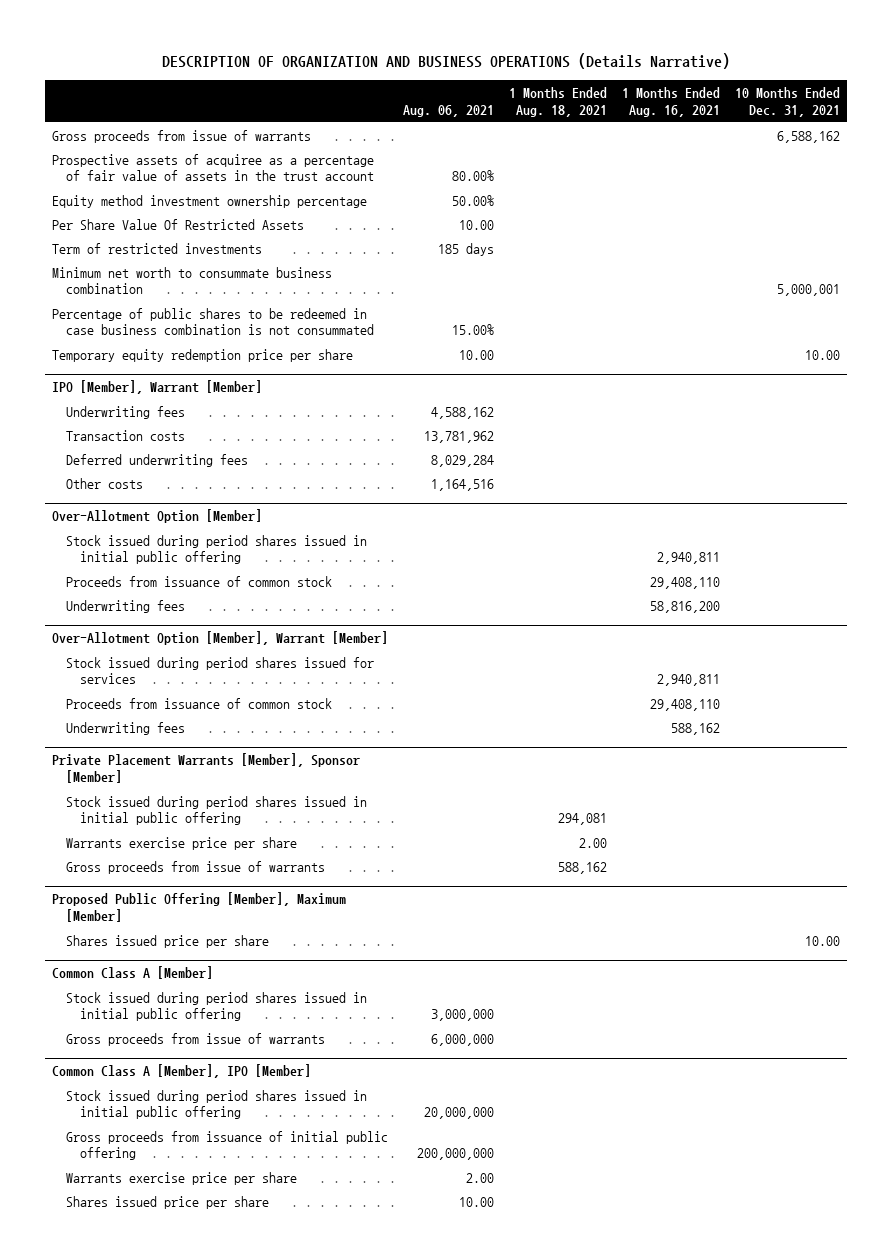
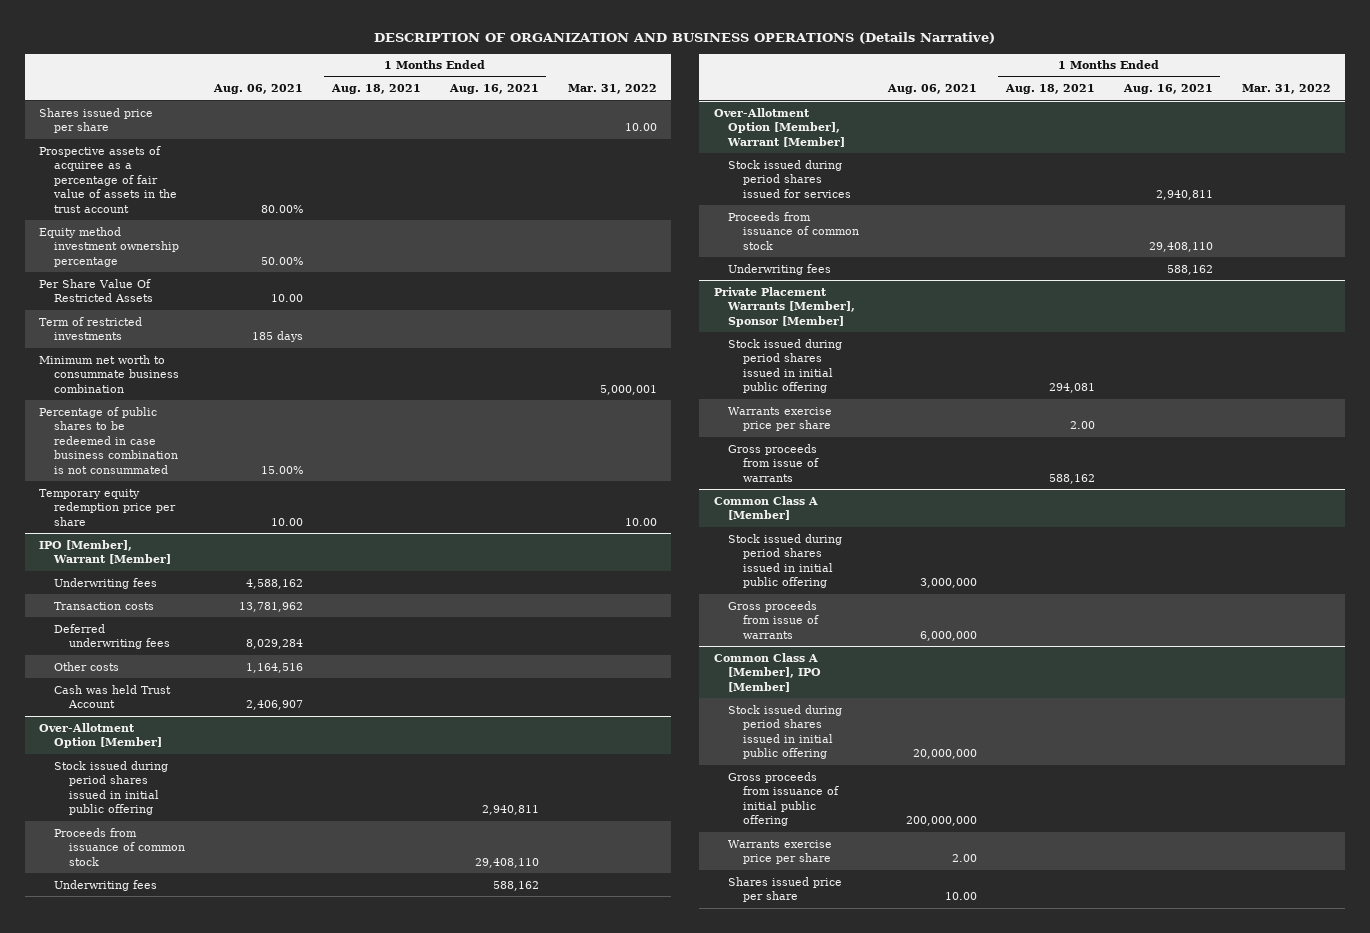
[734,87,840,117] 10 Months Ended Dec. 31, 2021 -> none
none -> [567,84,657,95] Mar. 31, 2022
[52,129,312,143] Gross proceeds from issue of warrants -> none
none -> [39,107,154,134] Shares issued price per share
none -> [54,684,172,709] Cash was held Trust Account
[649,600,720,613] 58,816,200 -> [492,880,539,891] 588,162
[52,892,347,922] Proposed Public Offering [Member], Maximum [Member] -> none
[66,934,270,948] Shares issued price per share -> none

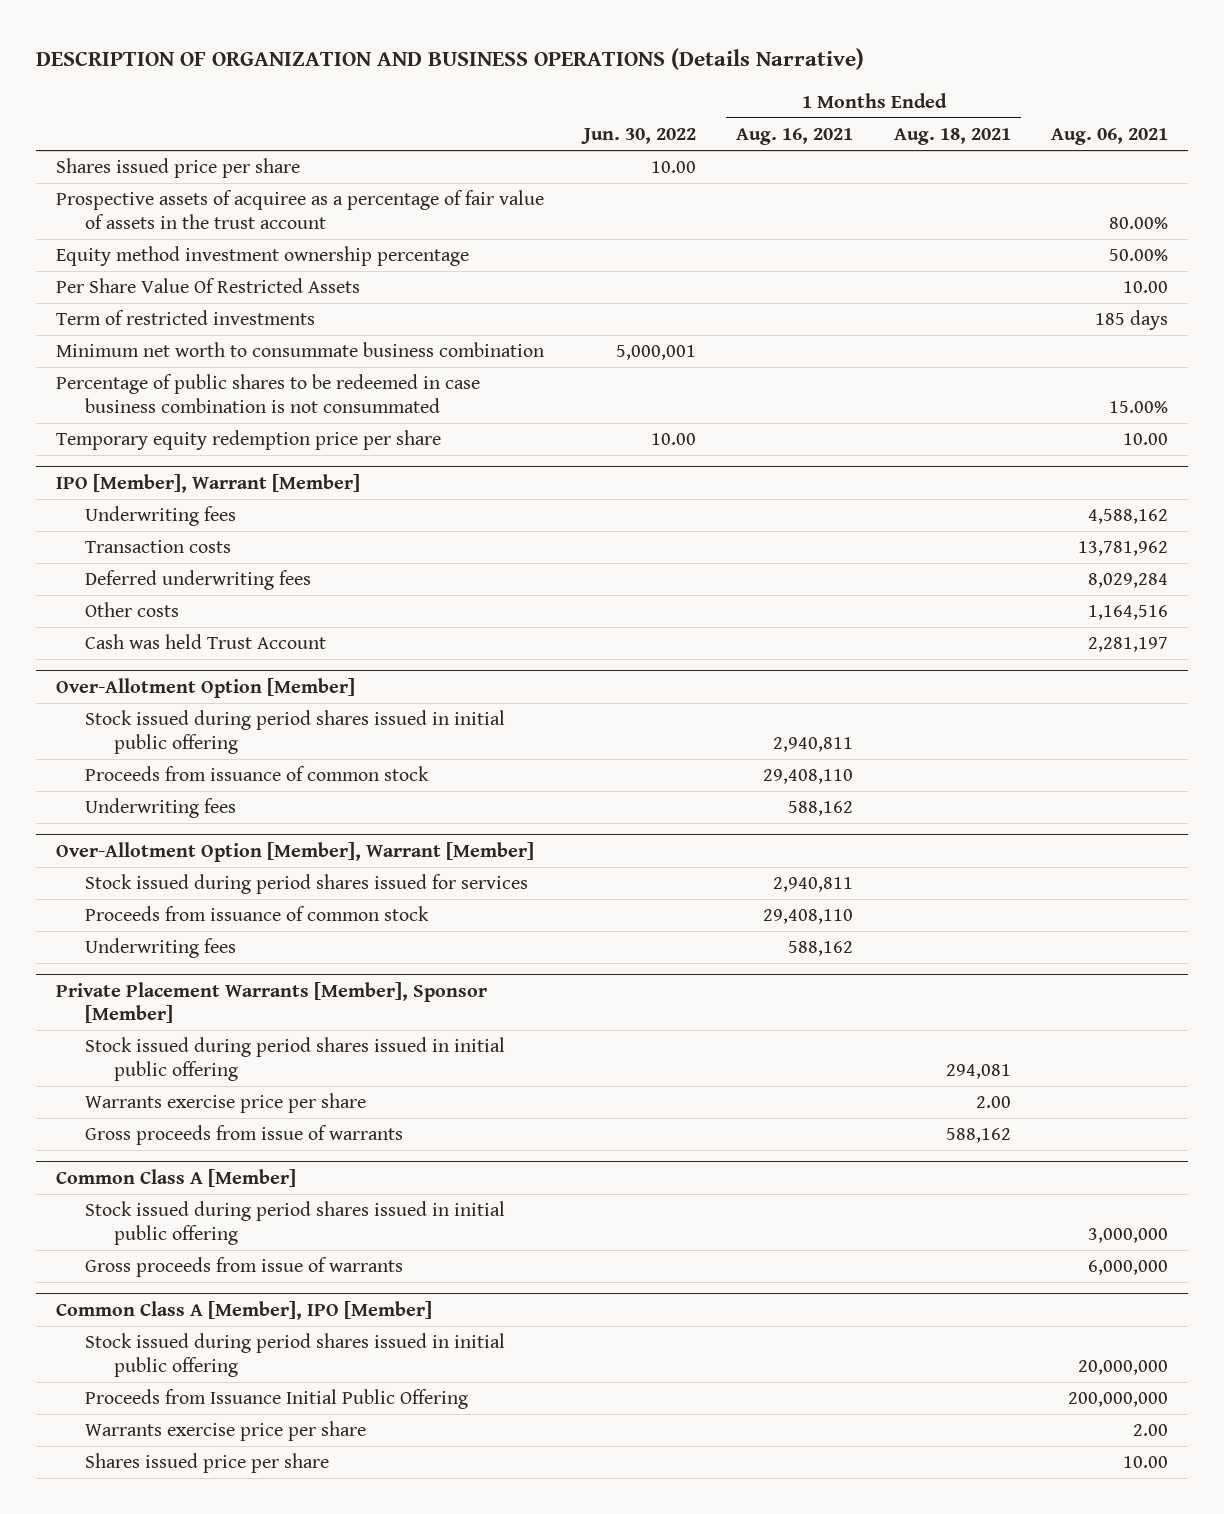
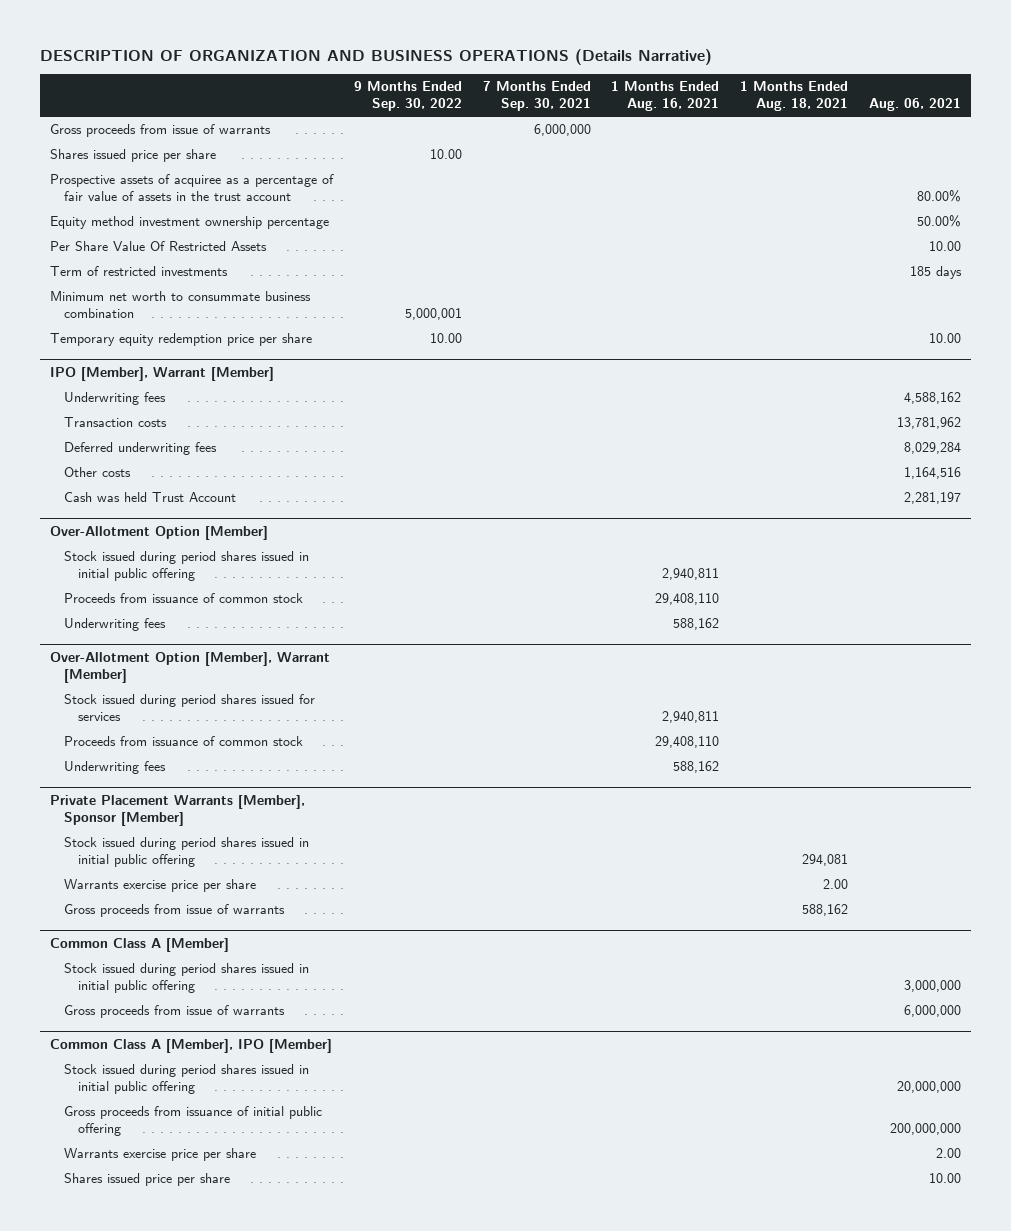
[581,127,697,144] Jun. 30, 2022 -> none
none -> [353,81,462,112] 9 Months Ended Sep. 30, 2022
none -> [482,81,591,112] 7 Months Ended Sep. 30, 2021
none -> [50,124,272,138] Gross proceeds from issue of warrants
[56,374,481,413] Percentage of public shares to be redeemed in case business combination is not consummated -> none
[84,1389,468,1410] Proceeds from Issuance Initial Public Offering -> [64,1106,323,1137] Gross proceeds from issuance of initial public offering

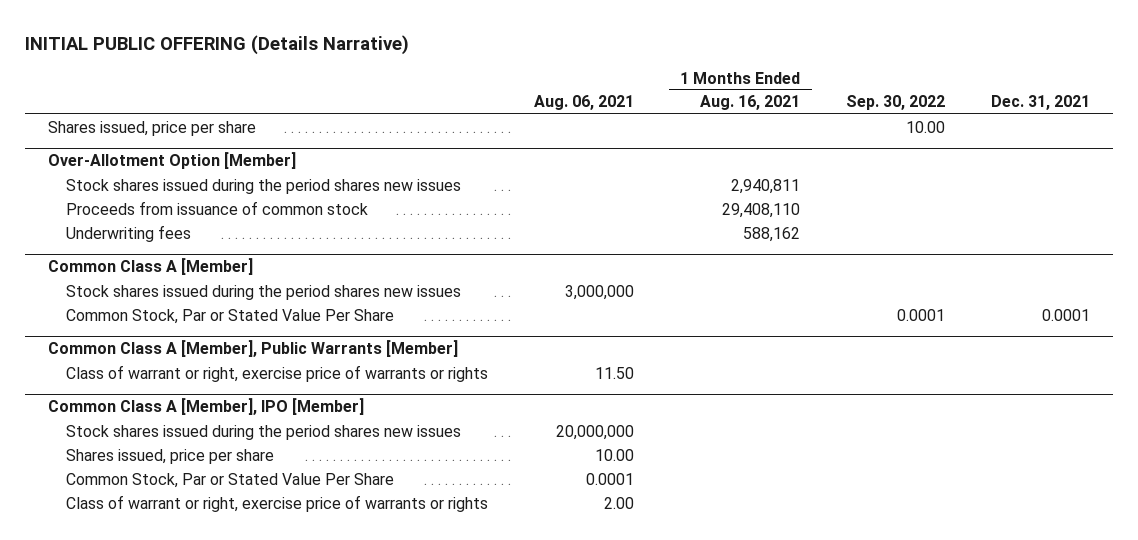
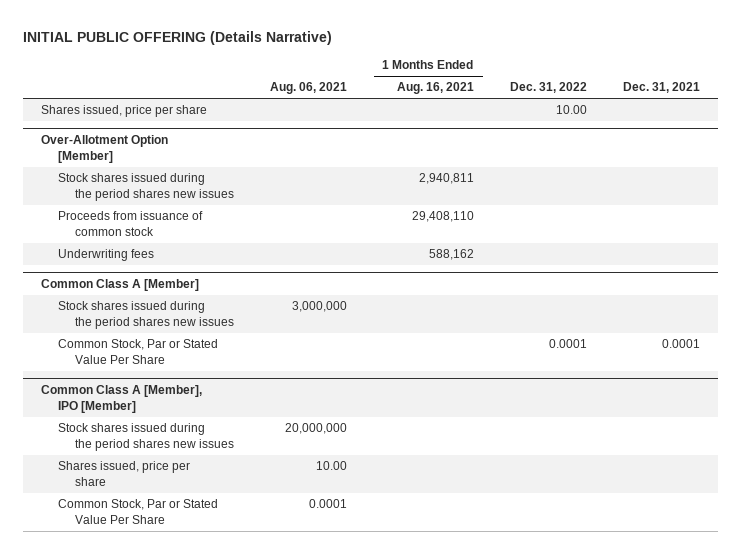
[845,95,945,111] Sep. 30, 2022 -> none
none -> [510,82,588,94] Dec. 31, 2022
[47,340,458,358] Common Class A [Member], Public Warrants [Member] -> none
[66,364,489,382] Class of warrant or right, exercise price of warrants or rights -> none
[66,494,489,512] Class of warrant or right, exercise price of warrants or rights -> none

